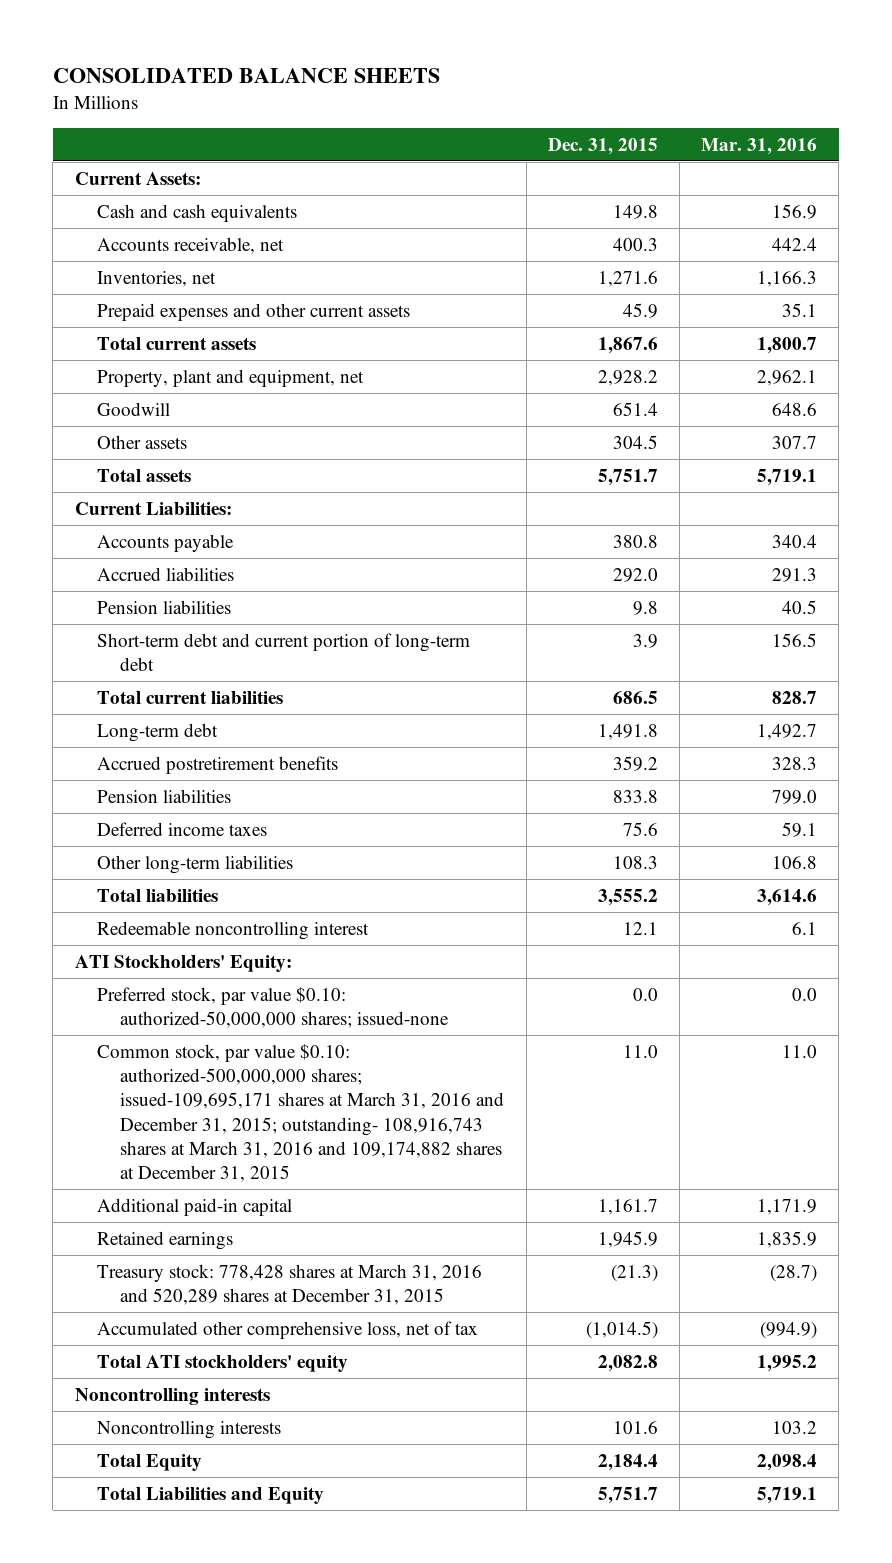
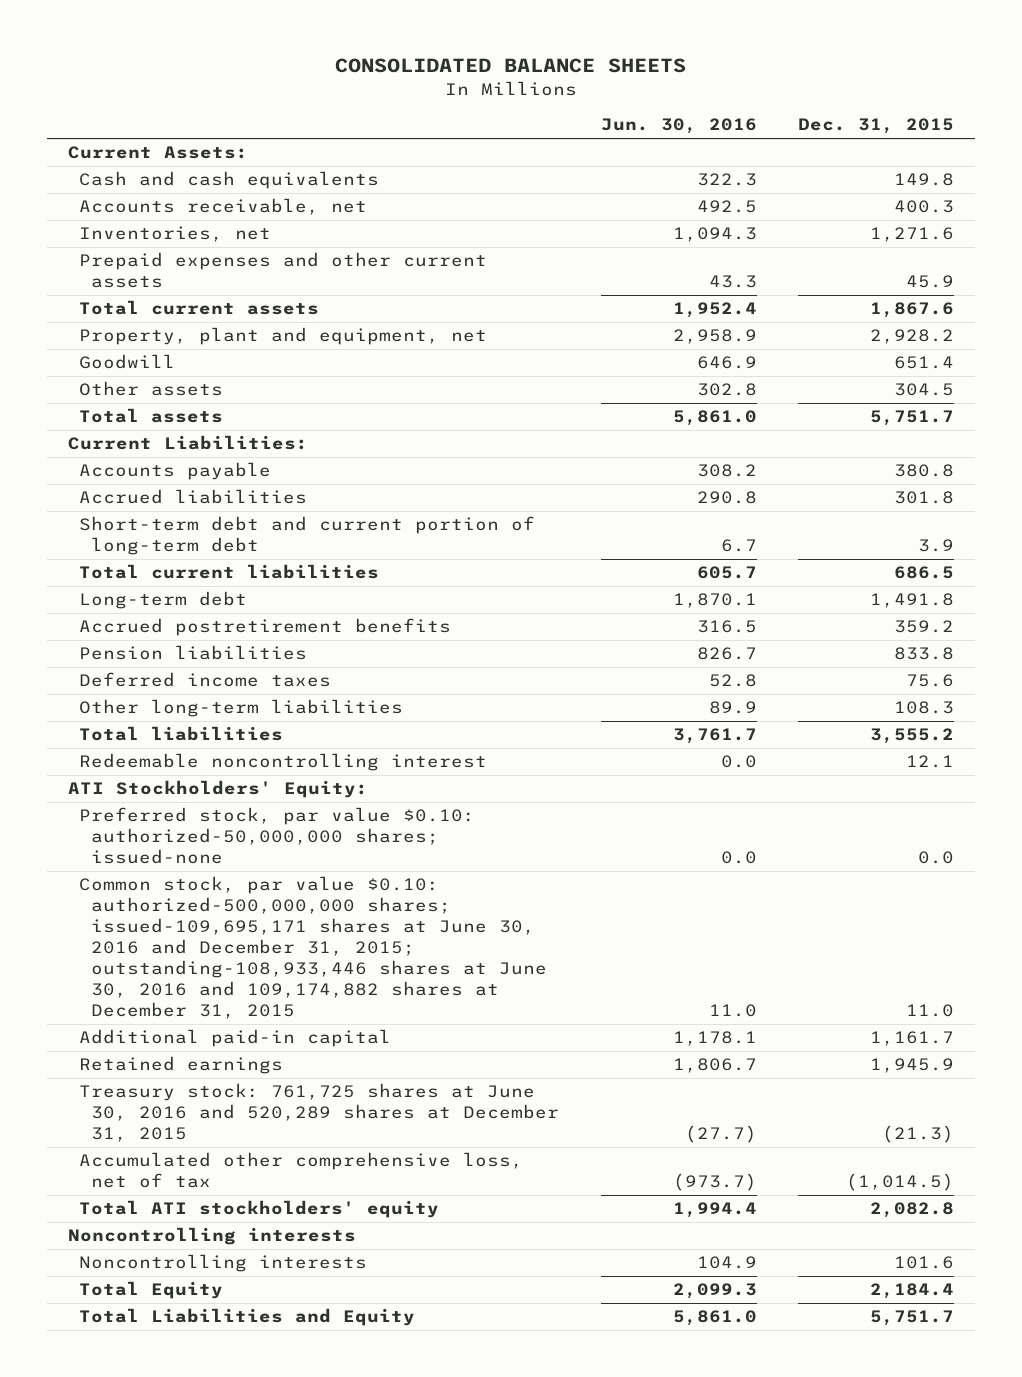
[701,137,818,155] Mar. 31, 2016 -> none
none -> [600,118,757,135] Jun. 30, 2016
[97,599,232,614] Pension liabilities -> none
[612,567,658,582] 292.0 -> [893,491,954,505] 301.8
[97,1043,505,1183] Common stock, par value $0.10: authorized-500,000,000 shares; issued-109,695,171 shares at March 31, 2016 and December 31, 2015; outstanding- 108,916,743 shares at March 31, 2016 and 109,174,882 shares at December 31, 2015 -> [79,876,548,1020] Common stock, par value $0.10: authorized-500,000,000 shares; issued-109,695,171 shares at June 30, 2016 and December 31, 2015; outstanding-108,933,446 shares at June 30, 2016 and 109,174,882 shares at December 31, 2015
[97,1263,483,1306] Treasury stock: 778,428 shares at March 31, 2016 and 520,289 shares at December 31, 2015 -> [79,1083,560,1143] Treasury stock: 761,725 shares at June 30, 2016 and 520,289 shares at December 31, 2015

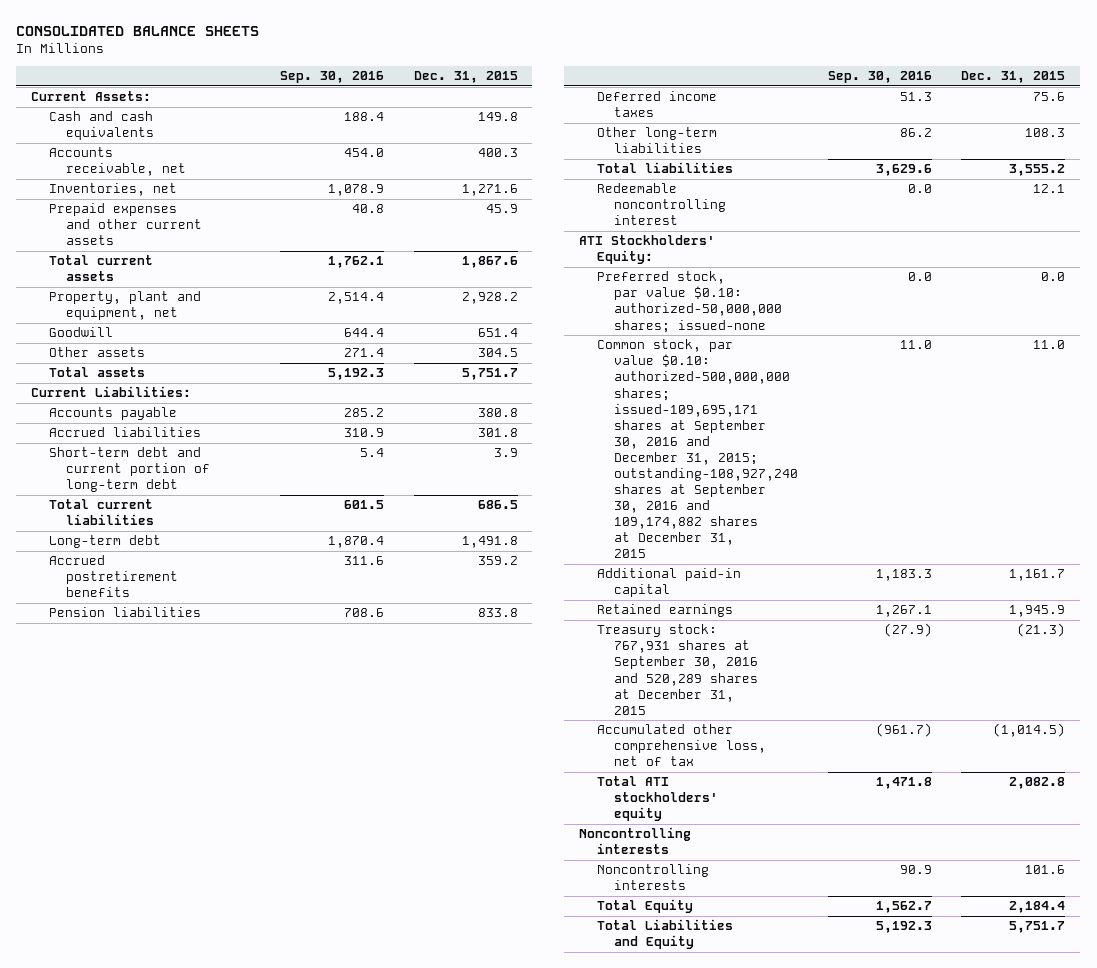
[600,118,757,135] Jun. 30, 2016 -> none
none -> [280,71,385,84] Sep. 30, 2016
[79,876,548,1020] Common stock, par value $0.10: authorized-500,000,000 shares; issued-109,695,171 shares at June 30, 2016 and December 31, 2015; outstanding-108,933,446 shares at June 30, 2016 and 109,174,882 shares at December 31, 2015 -> [596,339,799,559] Common stock, par value $0.10: authorized-500,000,000 shares; issued-109,695,171 shares at September 30, 2016 and December 31, 2015; outstanding-108,927,240 shares at September 30, 2016 and 109,174,882 shares at December 31, 2015
[79,1083,560,1143] Treasury stock: 761,725 shares at June 30, 2016 and 520,289 shares at December 31, 2015 -> [596,624,759,715] Treasury stock: 767,931 shares at September 30, 2016 and 520,289 shares at December 31, 2015

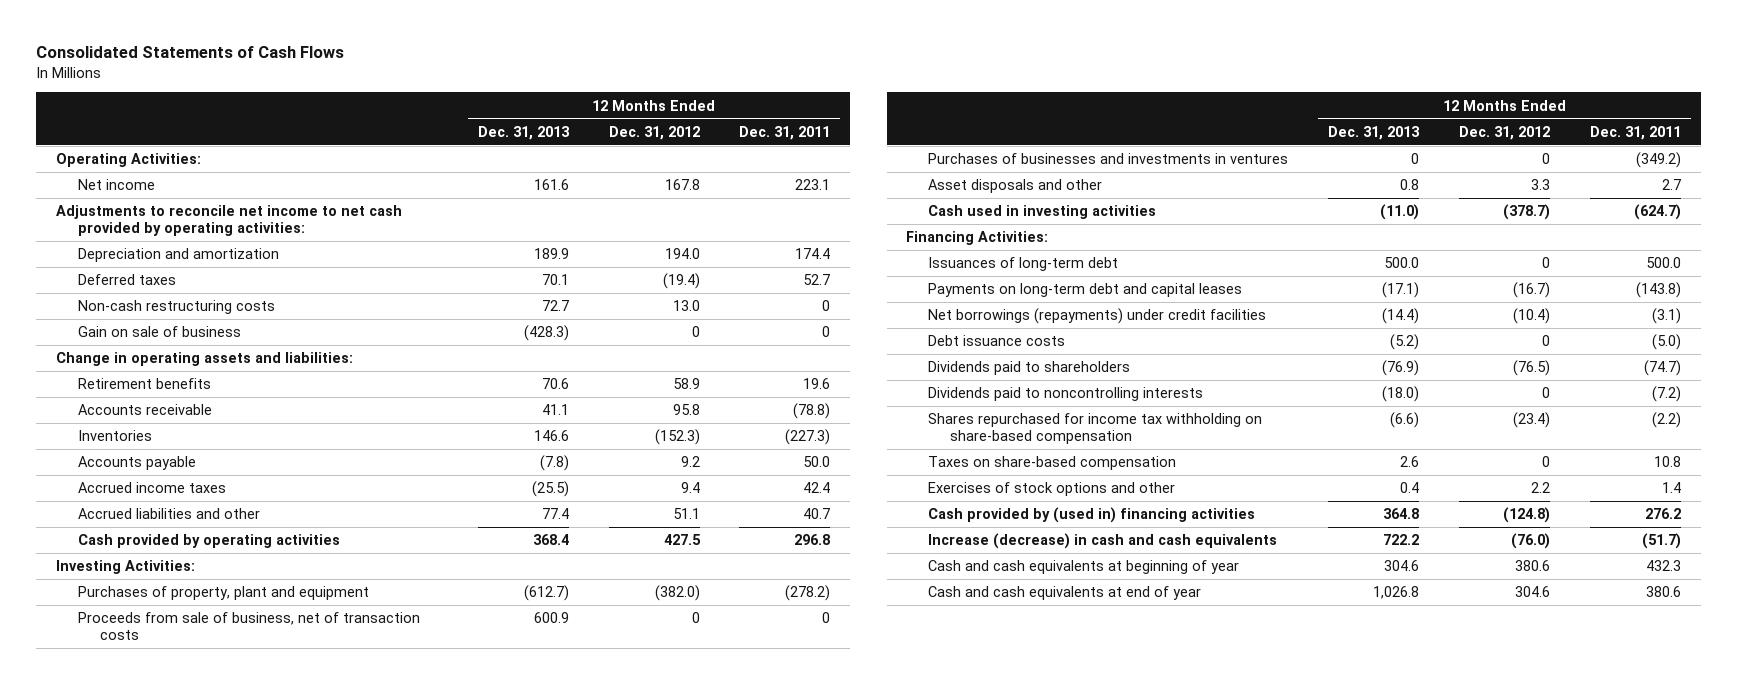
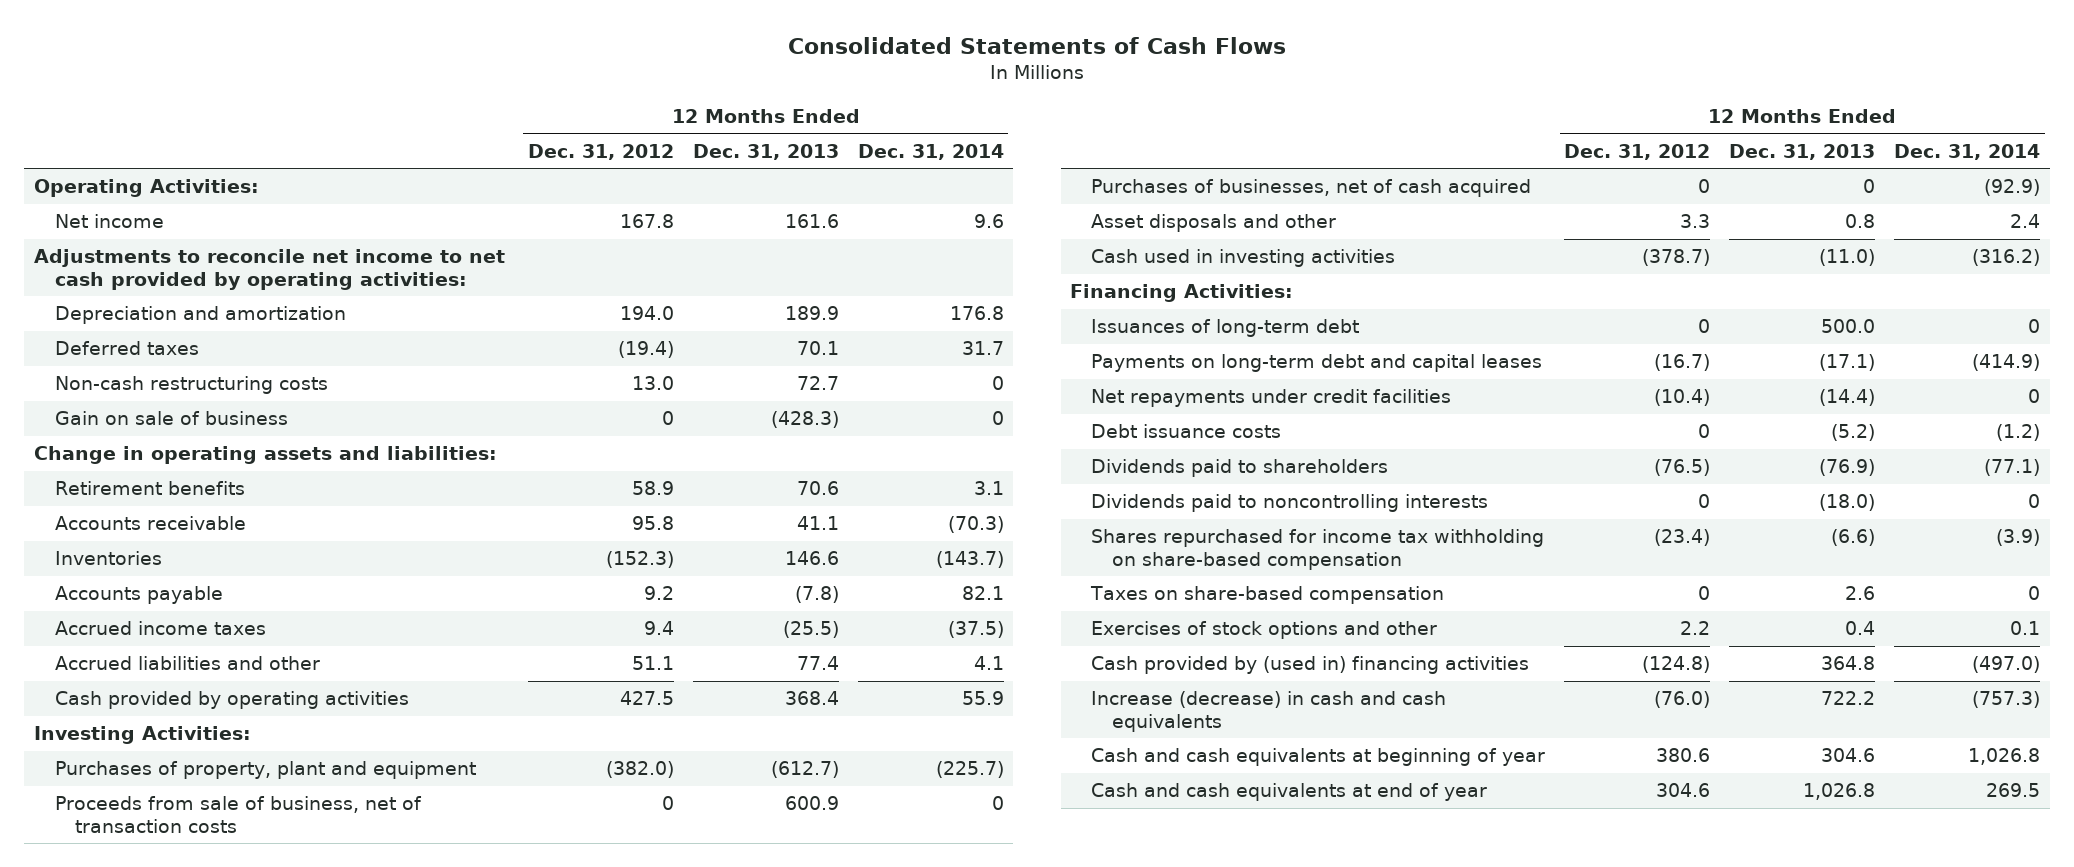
[739,125,831,140] Dec. 31, 2011 -> none
none -> [857,143,1004,160] Dec. 31, 2014
[928,153,1289,165] Purchases of businesses and investments in ventures -> [1091,179,1532,198] Purchases of businesses, net of cash acquired
[928,308,1267,325] Net borrowings (repayments) under credit facilities -> [1091,389,1452,408] Net repayments under credit facilities

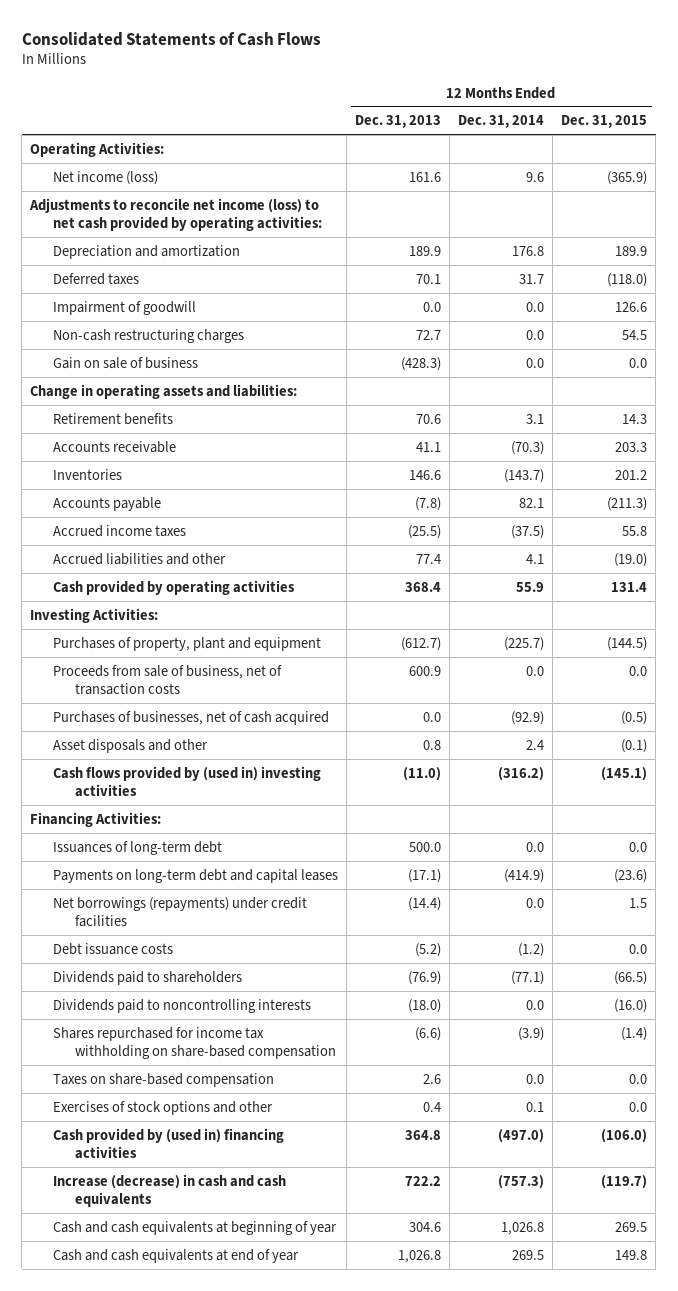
[527,143,674,160] Dec. 31, 2012 -> none
none -> [561,115,648,129] Dec. 31, 2015
[54,214,164,229] Net income -> [52,170,158,185] Net income (loss)
[33,249,505,290] Adjustments to reconcile net income to net cash provided by operating activities: -> [29,197,322,231] Adjustments to reconcile net income (loss) to net cash provided by operating activities:
none -> [52,300,196,315] Impairment of goodwill
[54,376,328,395] Non-cash restructuring costs -> [52,328,244,343] Non-cash restructuring charges
[991,376,1004,391] 0 -> [526,329,545,340] 0.0
[991,411,1004,426] 0 -> [526,357,545,368] 0.0
[991,796,1004,811] 0 -> [526,665,545,676] 0.0
[1863,179,1876,194] 0 -> [423,711,442,722] 0.0
[1091,249,1396,268] Cash used in investing activities -> [52,765,321,797] Cash flows provided by (used in) investing activities
[2028,319,2041,334] 0 -> [526,841,545,852] 0.0
[1091,389,1452,408] Net repayments under credit facilities -> [52,896,307,927] Net borrowings (repayments) under credit facilities
[2028,389,2041,404] 0 -> [526,897,545,908] 0.0
[2028,494,2041,509] 0 -> [526,999,545,1010] 0.0
[2028,586,2041,601] 0 -> [526,1073,545,1084] 0.0

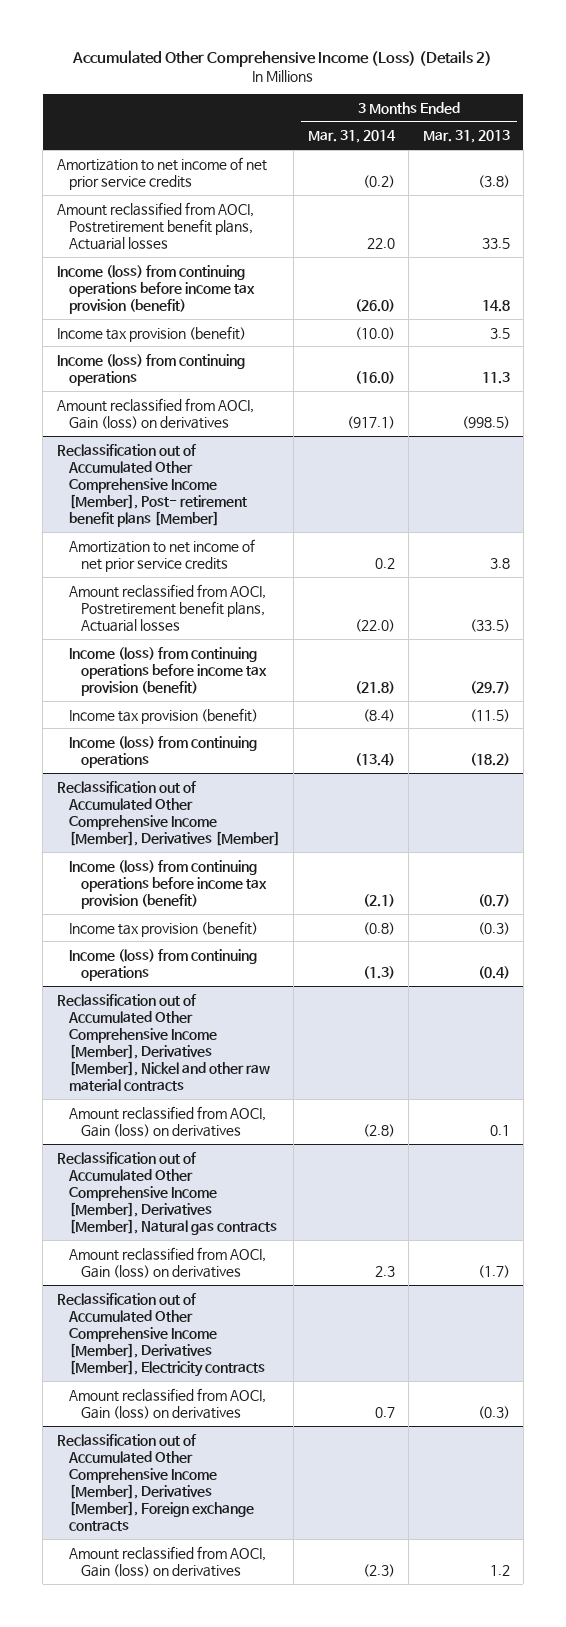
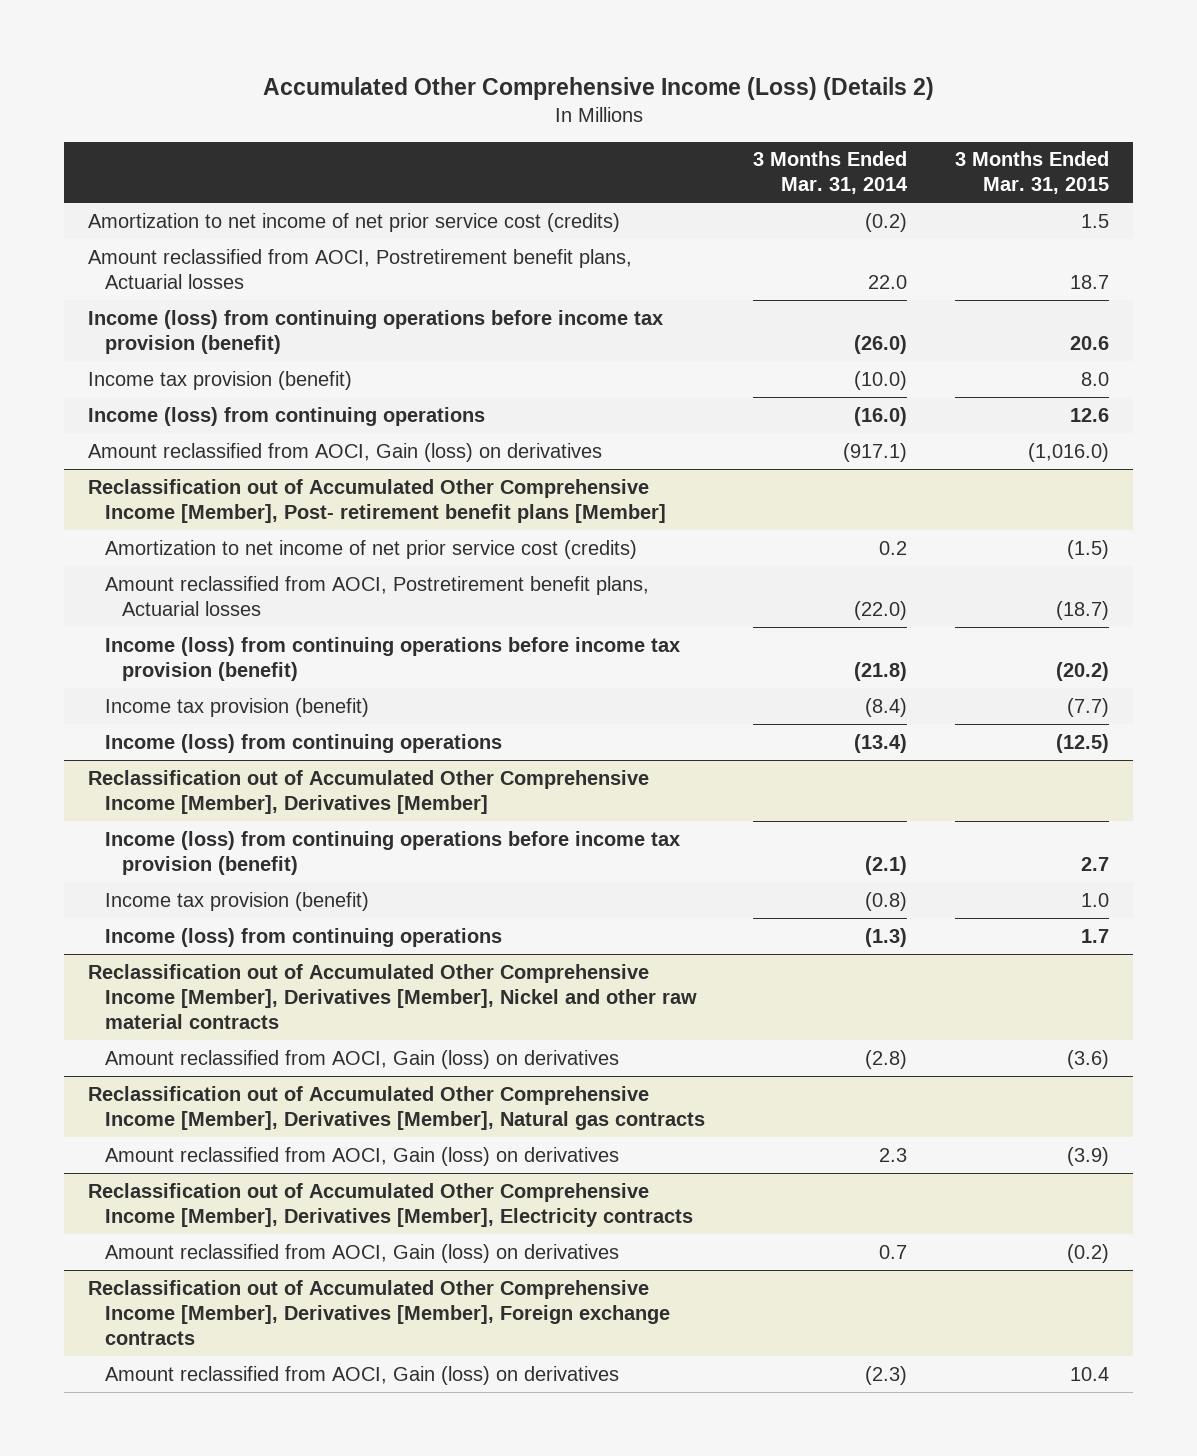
[422,130,510,144] Mar. 31, 2013 -> none
none -> [955,151,1110,195] 3 Months Ended Mar. 31, 2015
[56,156,267,190] Amortization to net income of net prior service credits -> [87,212,620,232] Amortization to net income of net prior service cost (credits)
[68,538,255,572] Amortization to net income of net prior service credits -> [104,539,637,559] Amortization to net income of net prior service cost (credits)

